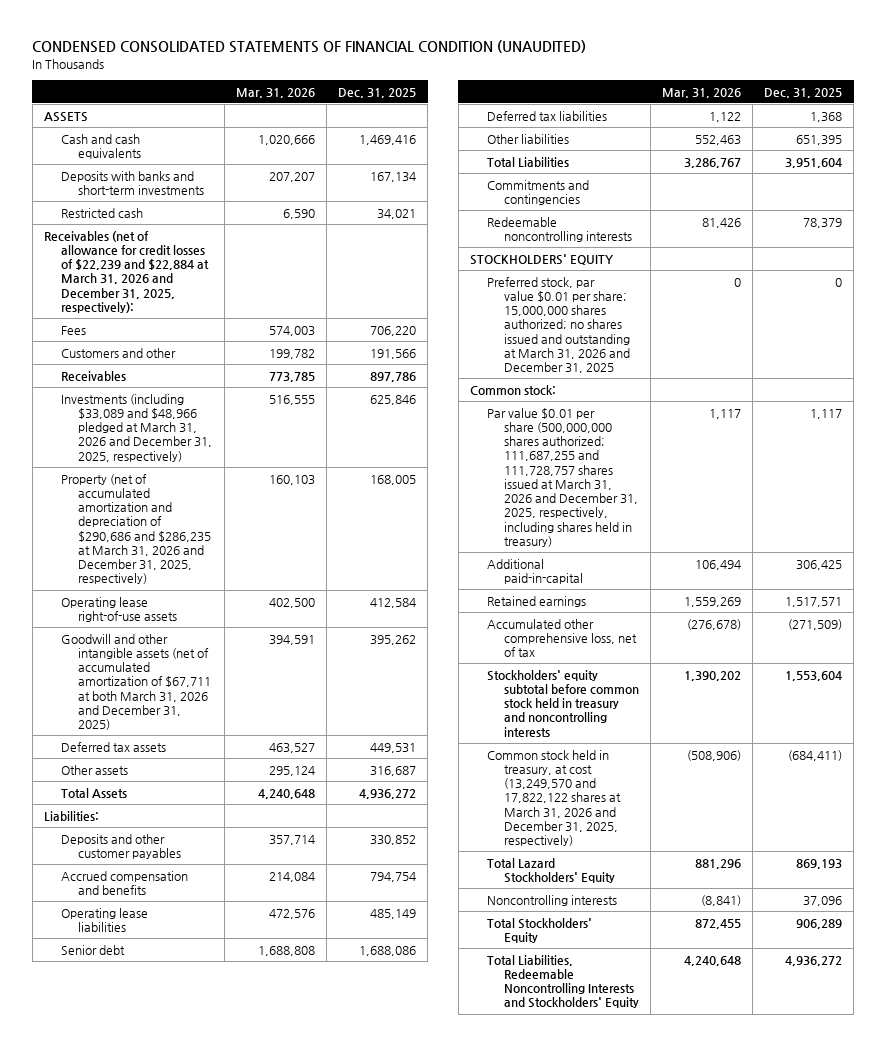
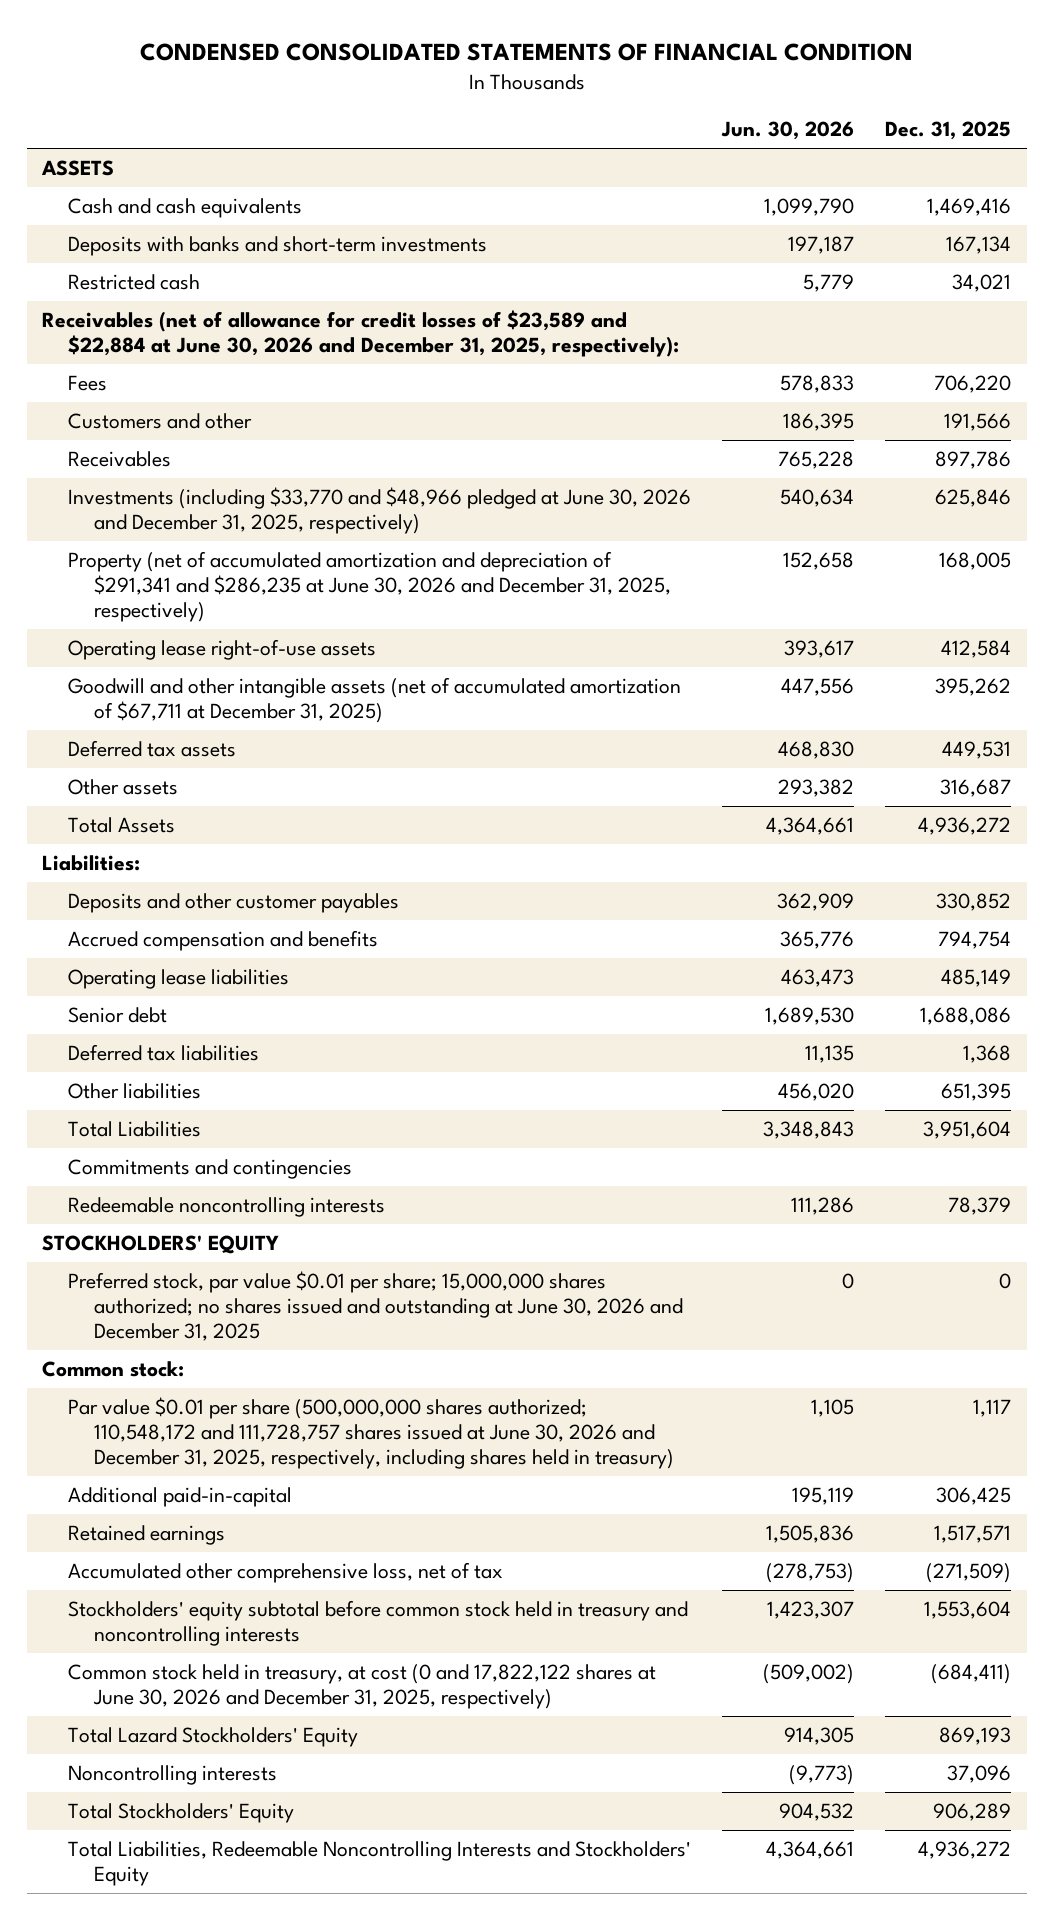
[32,40,587,54] CONDENSED CONSOLIDATED STATEMENTS OF FINANCIAL CONDITION (UNAUDITED) -> [139,43,913,62] CONDENSED CONSOLIDATED STATEMENTS OF FINANCIAL CONDITION
[235,87,315,98] Mar. 31, 2026 -> none
none -> [721,121,855,141] Jun. 30, 2026
[44,230,209,313] Receivables (net of allowance for credit losses of $22,239 and $22,884 at March 31, 2026 and December 31, 2025, respectively): -> [42,310,680,357] Receivables (net of allowance for credit losses of $23,589 and $22,884 at June 30, 2026 and December 31, 2025, respectively):
[60,393,212,462] Investments (including $33,089 and $48,966 pledged at March 31, 2026 and December 31, 2025, respectively) -> [68,487,692,534] Investments (including $33,770 and $48,966 pledged at June 30, 2026 and December 31, 2025, respectively)
[60,473,211,585] Property (net of accumulated amortization and depreciation of $290,686 and $286,235 at March 31, 2026 and December 31, 2025, respectively) -> [68,551,671,622] Property (net of accumulated amortization and depreciation of $291,341 and $286,235 at June 30, 2026 and December 31, 2025, respectively)
[60,633,211,731] Goodwill and other intangible assets (net of accumulated amortization of $67,711 at both March 31, 2026 and December 31, 2025) -> [68,677,682,723] Goodwill and other intangible assets (net of accumulated amortization of $67,711 at December 31, 2025)
[486,276,630,374] Preferred stock, par value $0.01 per share; 15,000,000 shares authorized; no shares issued and outstanding at March 31, 2026 and December 31, 2025 -> [68,1271,683,1341] Preferred stock, par value $0.01 per share; 15,000,000 shares authorized; no shares issued and outstanding at June 30, 2026 and December 31, 2025
[486,407,638,547] Par value $0.01 per share (500,000,000 shares authorized; 111,687,255 and 111,728,757 shares issued at March 31, 2026 and December 31, 2025, respectively, including shares held in treasury) -> [68,1397,674,1469] Par value $0.01 per share (500,000,000 shares authorized; 110,548,172 and 111,728,757 shares issued at June 30, 2026 and December 31, 2025, respectively, including shares held in treasury)
[486,749,621,847] Common stock held in treasury, at cost (13,249,570 and 17,822,122 shares at March 31, 2026 and December 31, 2025, respectively) -> [68,1664,657,1709] Common stock held in treasury, at cost (0 and 17,822,122 shares at June 30, 2026 and December 31, 2025, respectively)

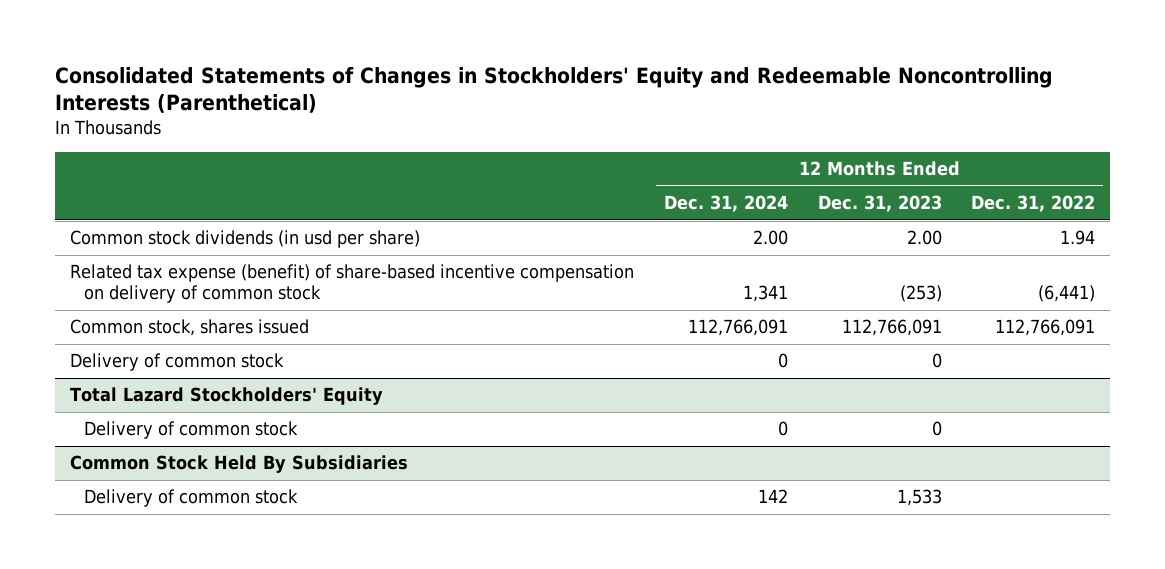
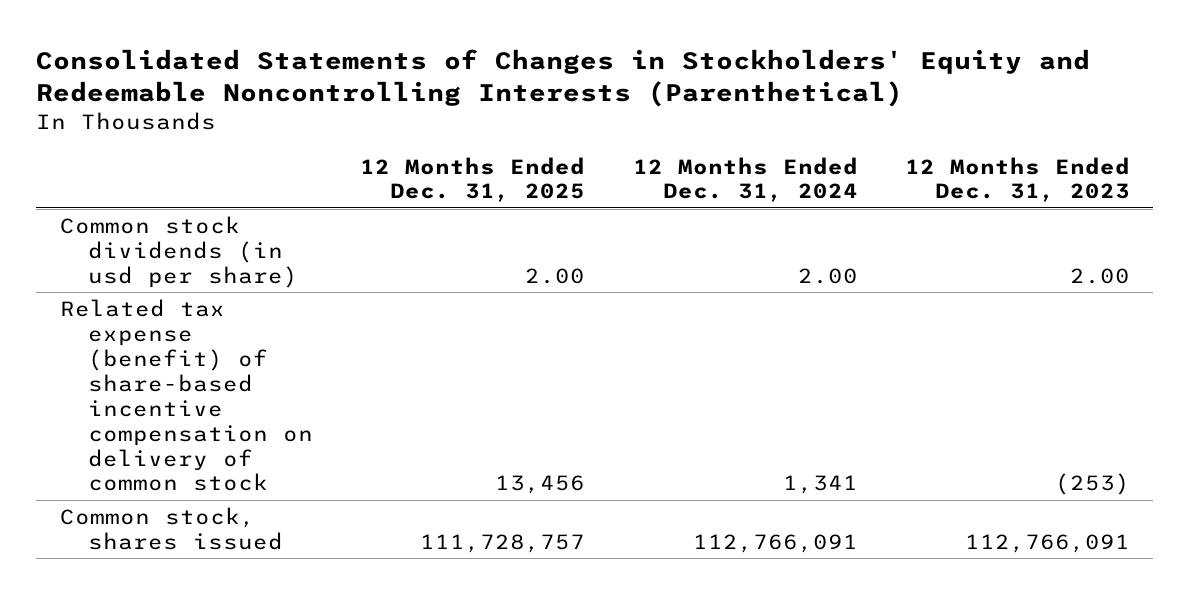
[971,195,1096,213] Dec. 31, 2022 -> none
none -> [360,156,586,203] 12 Months Ended Dec. 31, 2025
[70,353,285,372] Delivery of common stock -> none
[70,387,384,406] Total Lazard Stockholders' Equity -> none
[83,421,298,440] Delivery of common stock -> none
[70,455,409,474] Common Stock Held By Subsidiaries -> none
[83,489,298,508] Delivery of common stock -> none

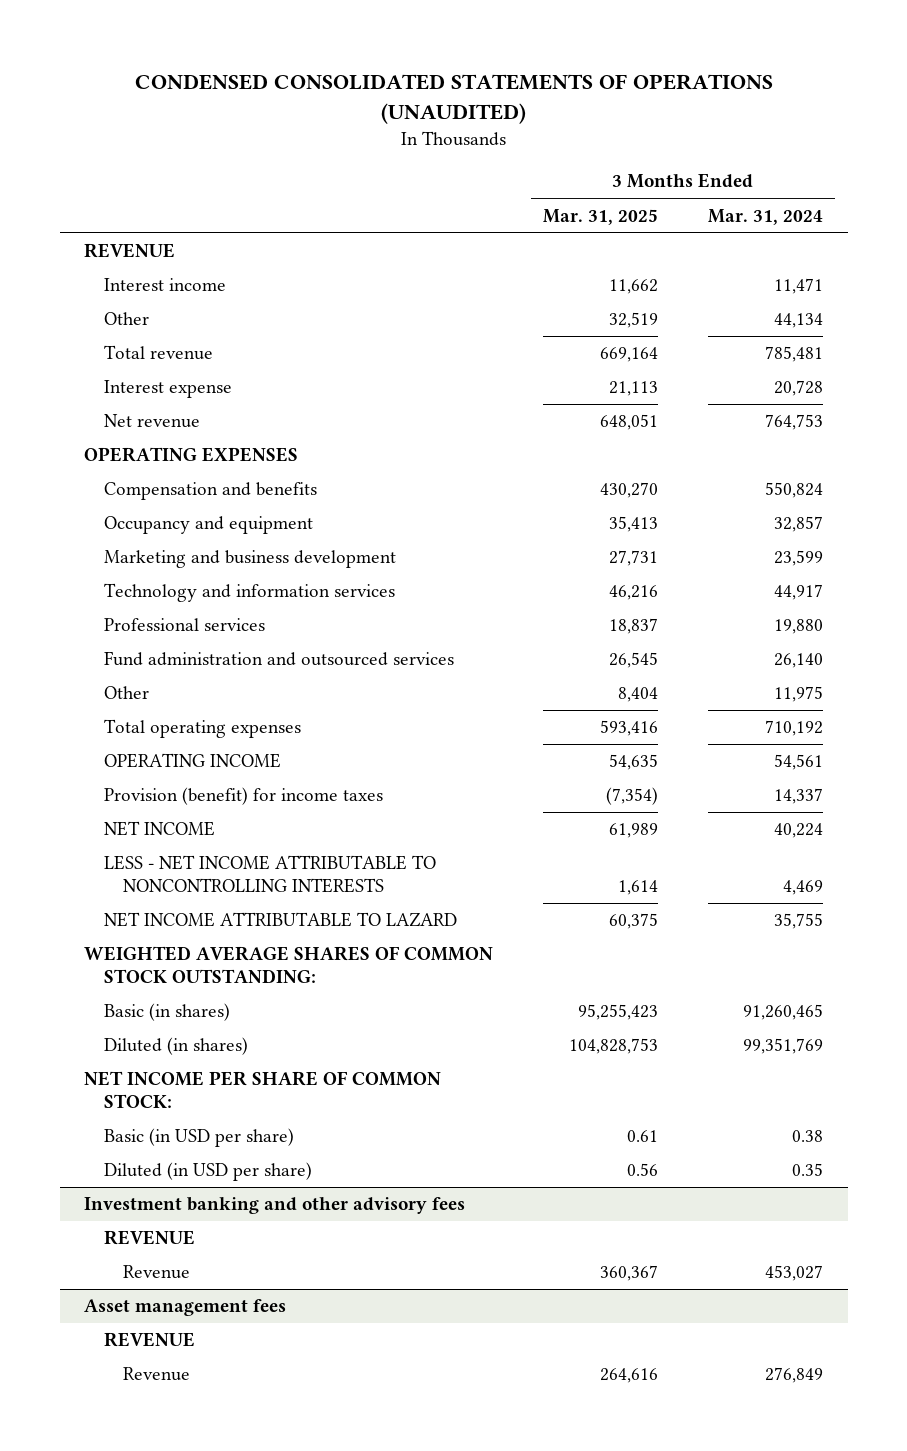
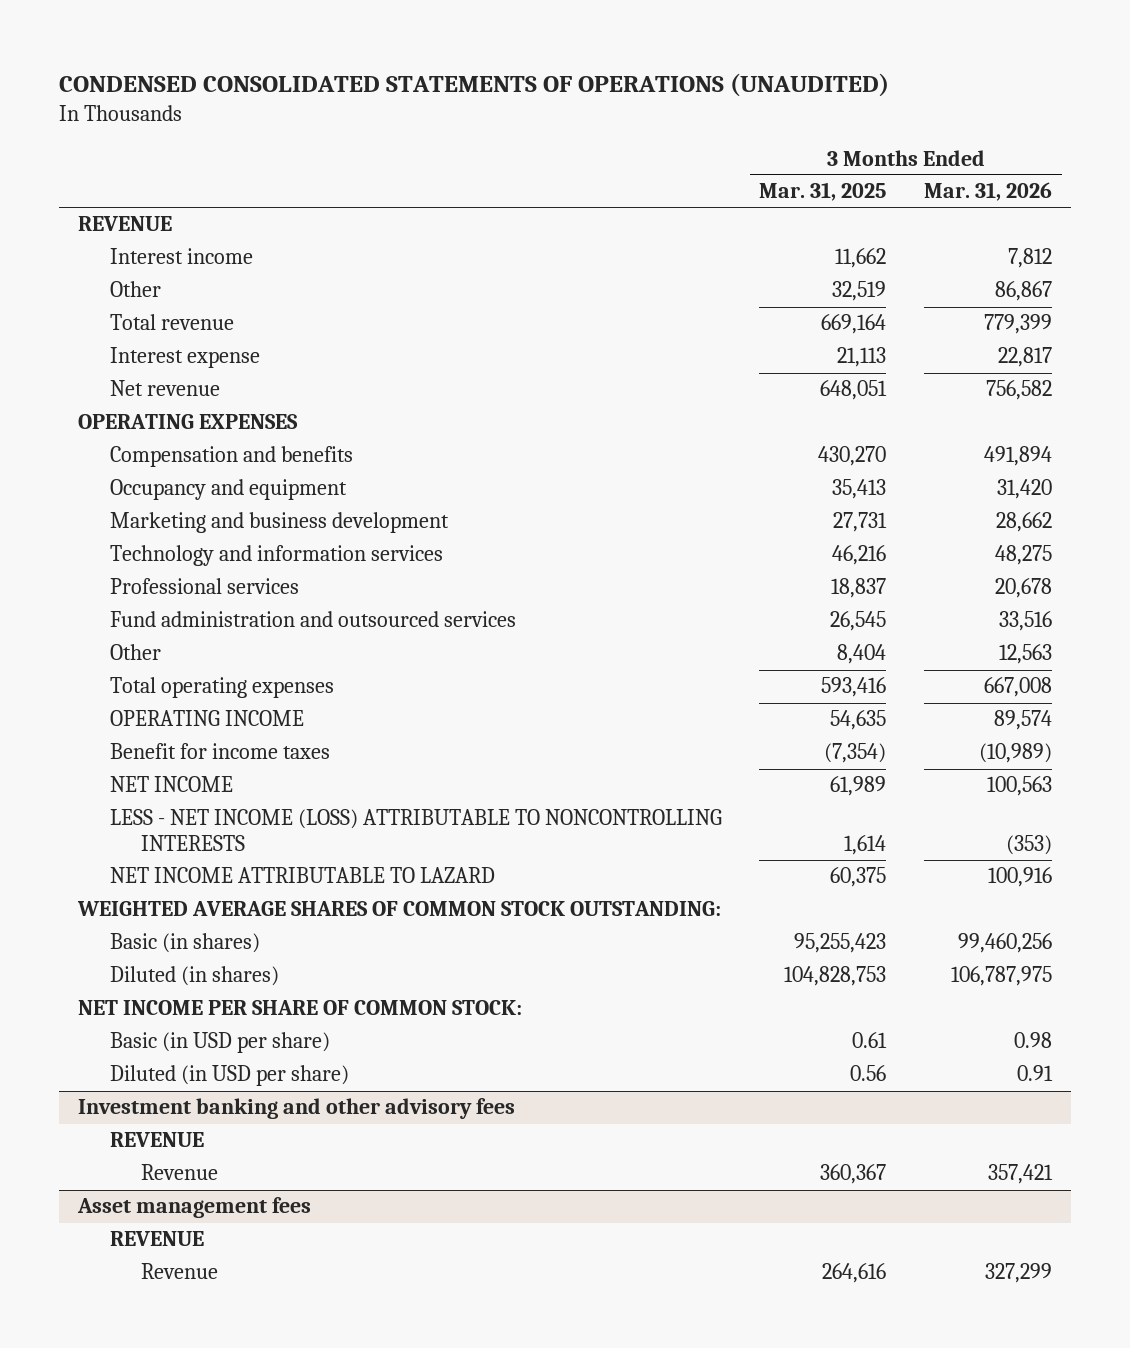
[708,208,824,225] Mar. 31, 2024 -> none
none -> [924,182,1053,202] Mar. 31, 2026
[103,787,383,806] Provision (benefit) for income taxes -> [109,743,330,760] Benefit for income taxes
[103,855,436,894] LESS - NET INCOME ATTRIBUTABLE TO NONCONTROLLING INTERESTS -> [109,809,722,851] LESS - NET INCOME (LOSS) ATTRIBUTABLE TO NONCONTROLLING INTERESTS

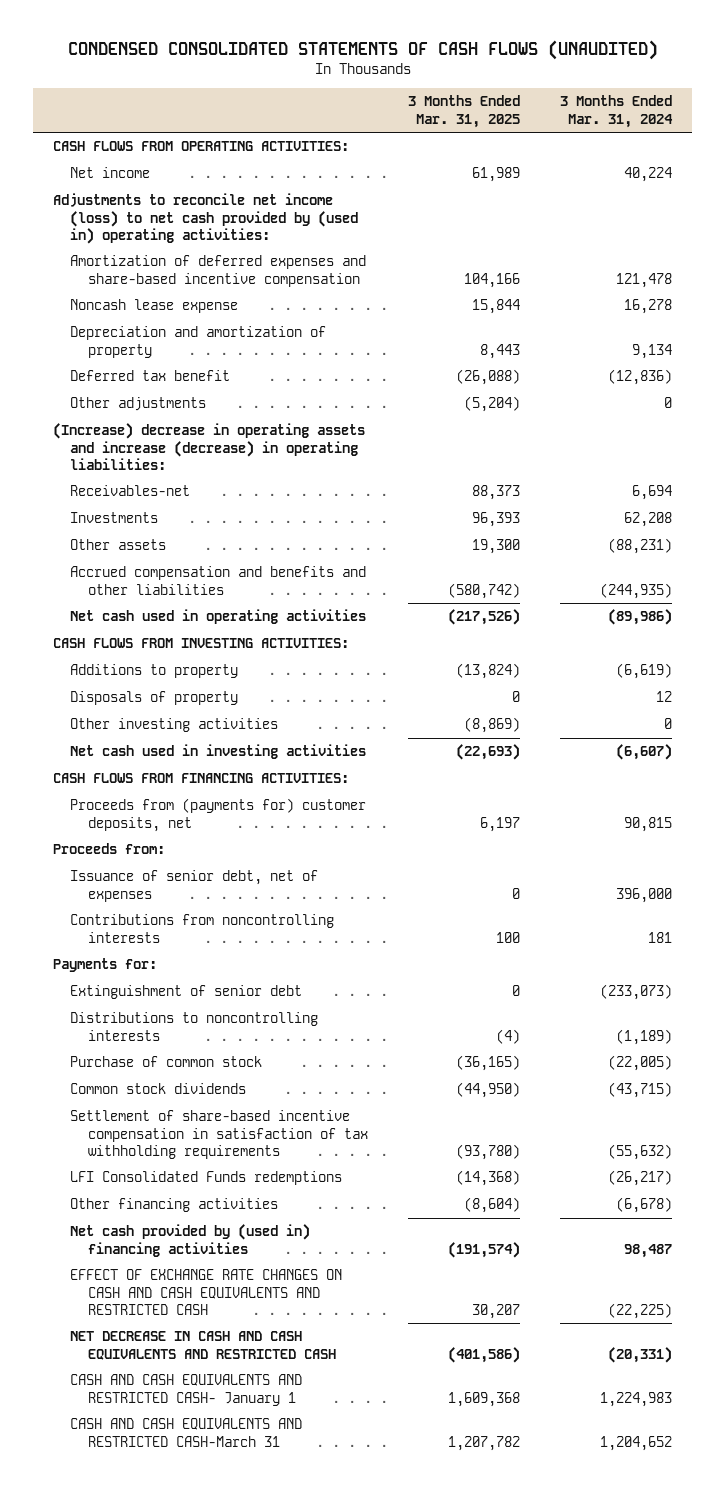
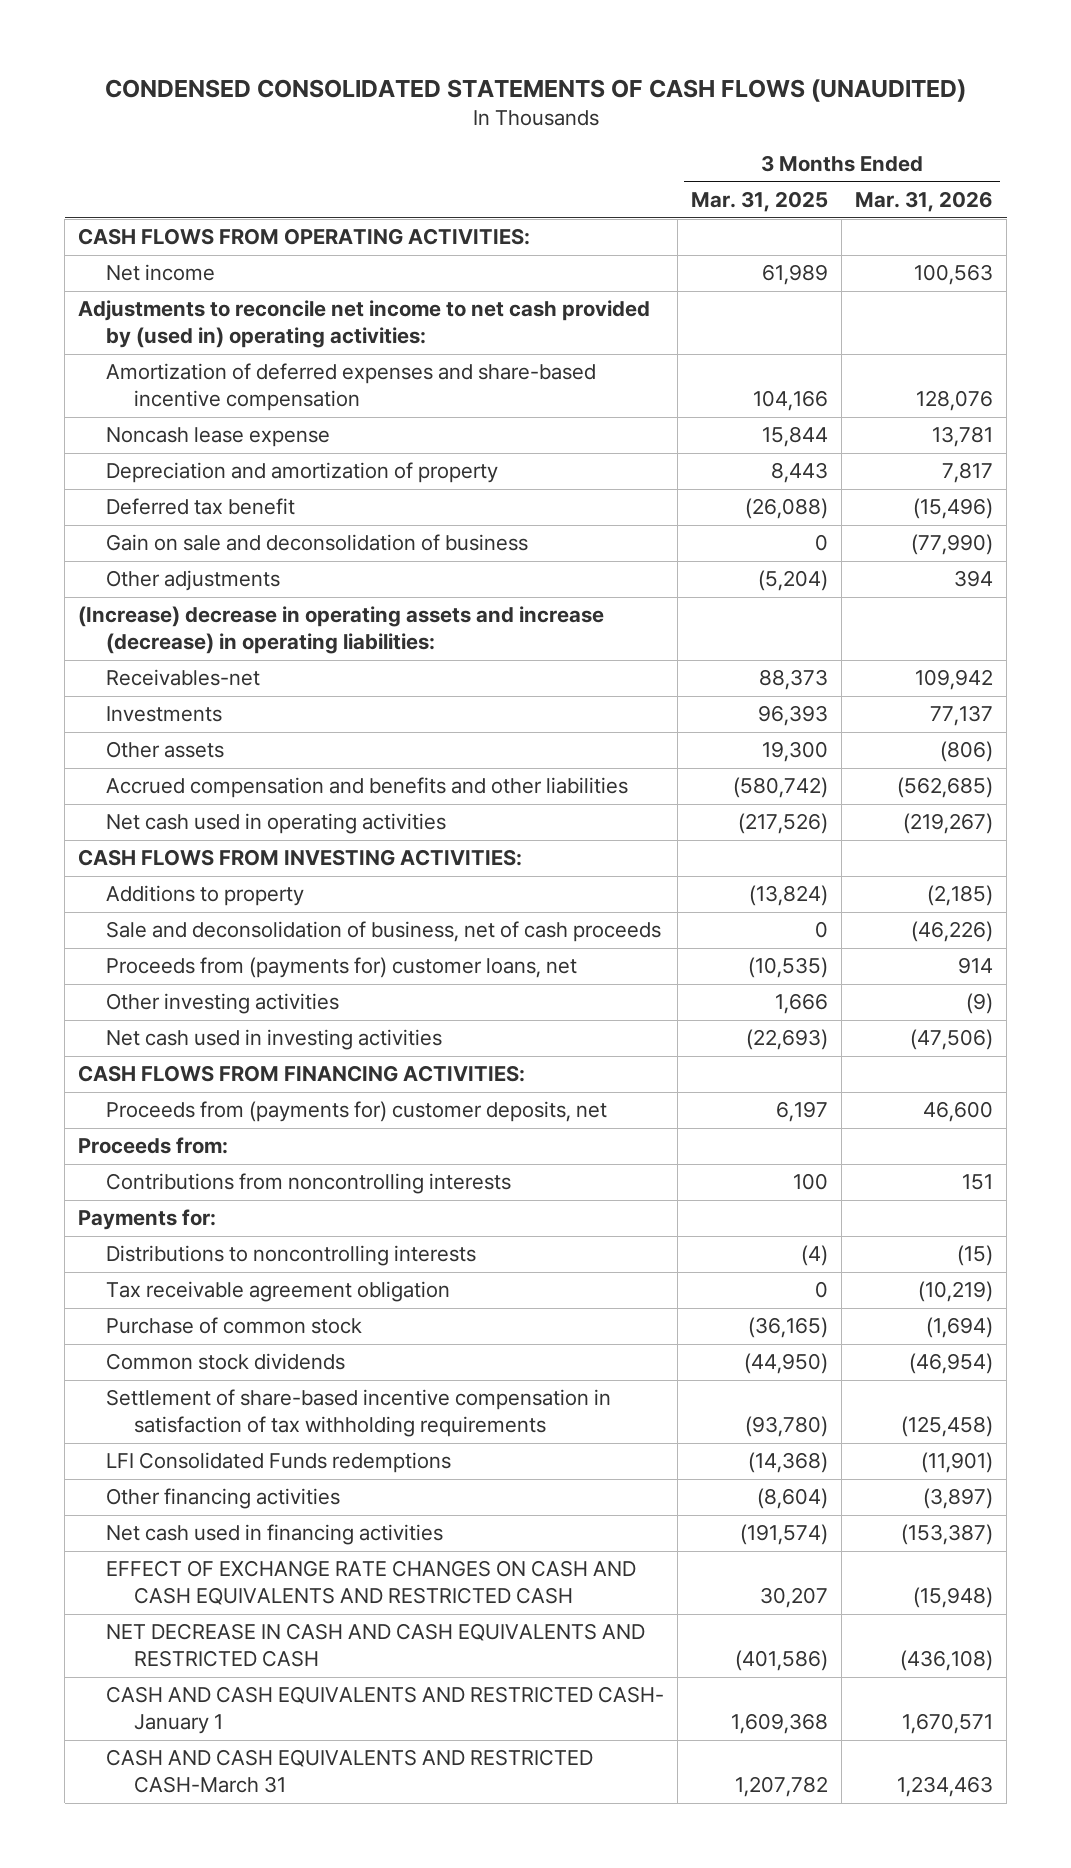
[560,95,674,128] 3 Months Ended Mar. 31, 2024 -> none
none -> [855,191,994,213] Mar. 31, 2026
[53,193,359,244] Adjustments to reconcile net income (loss) to net cash provided by (used in) operating activities: -> [78,300,651,349] Adjustments to reconcile net income to net cash provided by (used in) operating activities:
none -> [105,534,528,552] Gain on sale and deconsolidation of business
[70,691,239,706] Disposals of property -> none
none -> [105,921,661,943] Sale and deconsolidation of business, net of cash proceeds
none -> [105,957,577,979] Proceeds from (payments for) customer loans, net
[464,717,521,734] (8,869) -> [775,993,829,1015] 1,666
[70,870,319,902] Issuance of senior debt, net of expenses -> none
[70,985,303,1000] Extinguishment of senior debt -> none
none -> [105,1281,450,1303] Tax receivable agreement obligation
[70,1224,311,1257] Net cash provided by (used in) financing activities -> [105,1524,443,1546] Net cash used in financing activities

